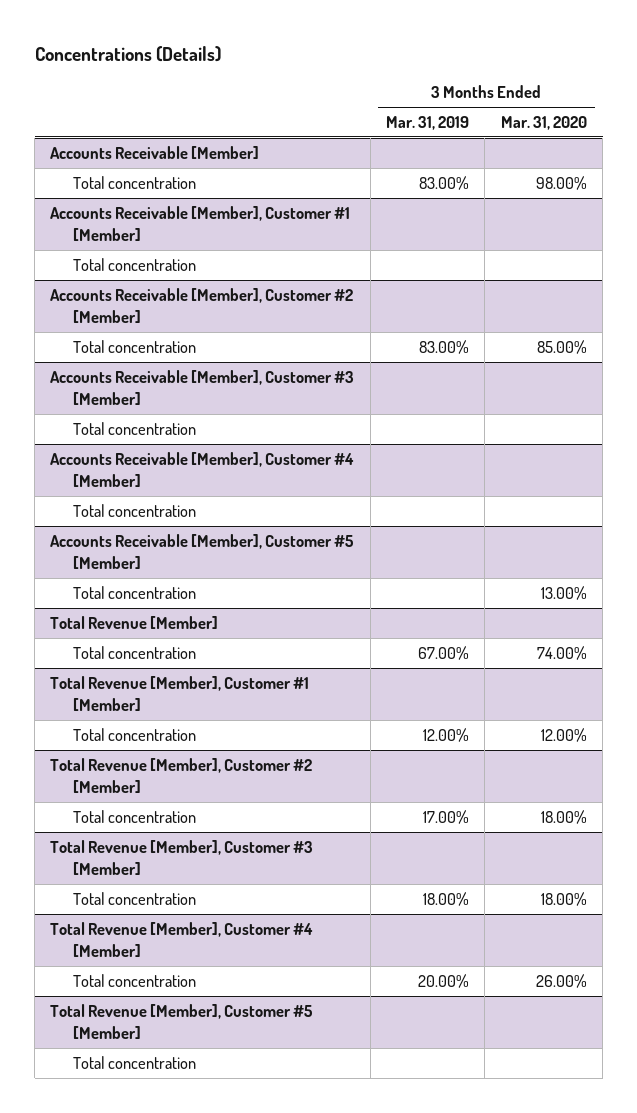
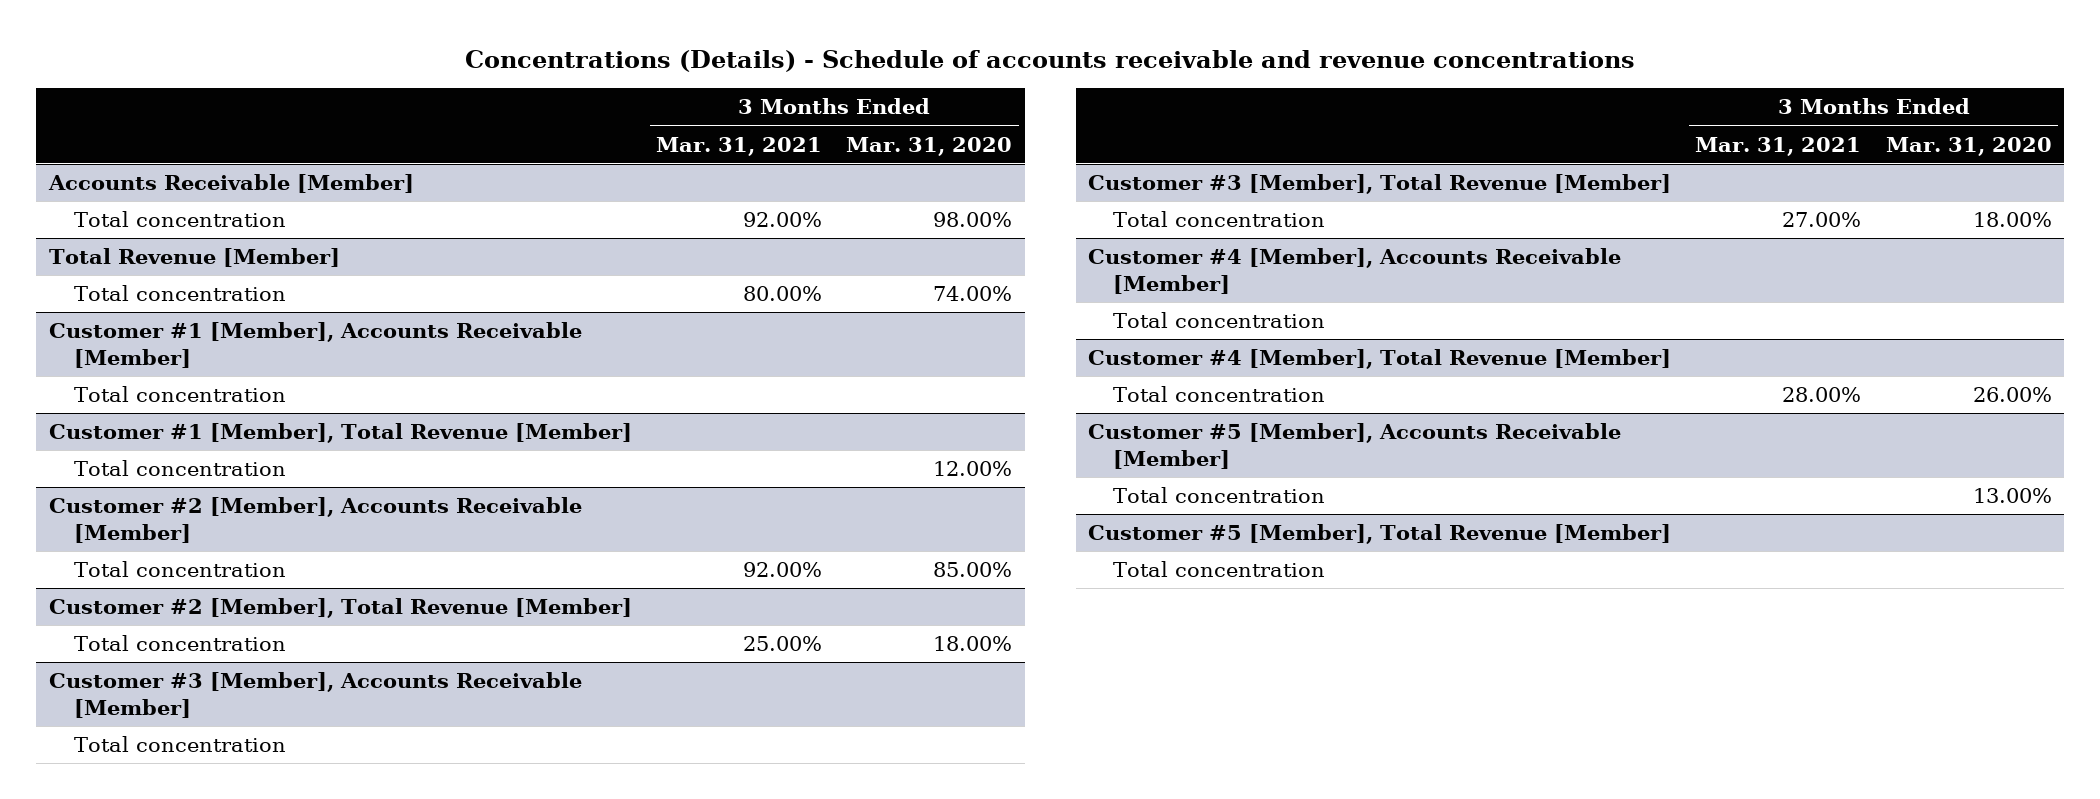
[34,45,221,62] Concentrations (Details) -> [465,49,1636,72] Concentrations (Details) - Schedule of accounts receivable and revenue concentrations
[386,116,470,131] Mar. 31, 2019 -> none
none -> [655,136,822,156] Mar. 31, 2021
[50,206,351,241] Accounts Receivable [Member], Customer #1 [Member] -> none
[72,258,196,272] Total concentration -> none
[50,288,354,323] Accounts Receivable [Member], Customer #2 [Member] -> none
[72,340,196,354] Total concentration -> none
[50,370,355,405] Accounts Receivable [Member], Customer #3 [Member] -> none
[72,422,196,436] Total concentration -> none
[50,452,355,487] Accounts Receivable [Member], Customer #4 [Member] -> none
[72,504,196,518] Total concentration -> none
[50,534,355,569] Accounts Receivable [Member], Customer #5 [Member] -> none
[72,586,196,600] Total concentration -> none
none -> [48,322,582,368] Customer #1 [Member], Accounts Receivable [Member]
none -> [74,386,287,403] Total concentration
[50,676,310,711] Total Revenue [Member], Customer #1 [Member] -> [48,423,632,444] Customer #1 [Member], Total Revenue [Member]
none -> [48,497,582,543] Customer #2 [Member], Accounts Receivable [Member]
none -> [74,561,287,578] Total concentration
[50,758,313,793] Total Revenue [Member], Customer #2 [Member] -> [48,598,632,619] Customer #2 [Member], Total Revenue [Member]
none -> [48,672,582,718] Customer #3 [Member], Accounts Receivable [Member]
none -> [74,736,287,753] Total concentration
[50,840,314,875] Total Revenue [Member], Customer #3 [Member] -> [1087,174,1671,195] Customer #3 [Member], Total Revenue [Member]
none -> [1087,248,1621,294] Customer #4 [Member], Accounts Receivable [Member]
none -> [1113,312,1326,329] Total concentration
[50,922,314,957] Total Revenue [Member], Customer #4 [Member] -> [1087,349,1671,370] Customer #4 [Member], Total Revenue [Member]
none -> [1087,423,1621,469] Customer #5 [Member], Accounts Receivable [Member]
none -> [1113,487,1326,504] Total concentration
[50,1004,314,1039] Total Revenue [Member], Customer #5 [Member] -> [1087,524,1671,545] Customer #5 [Member], Total Revenue [Member]

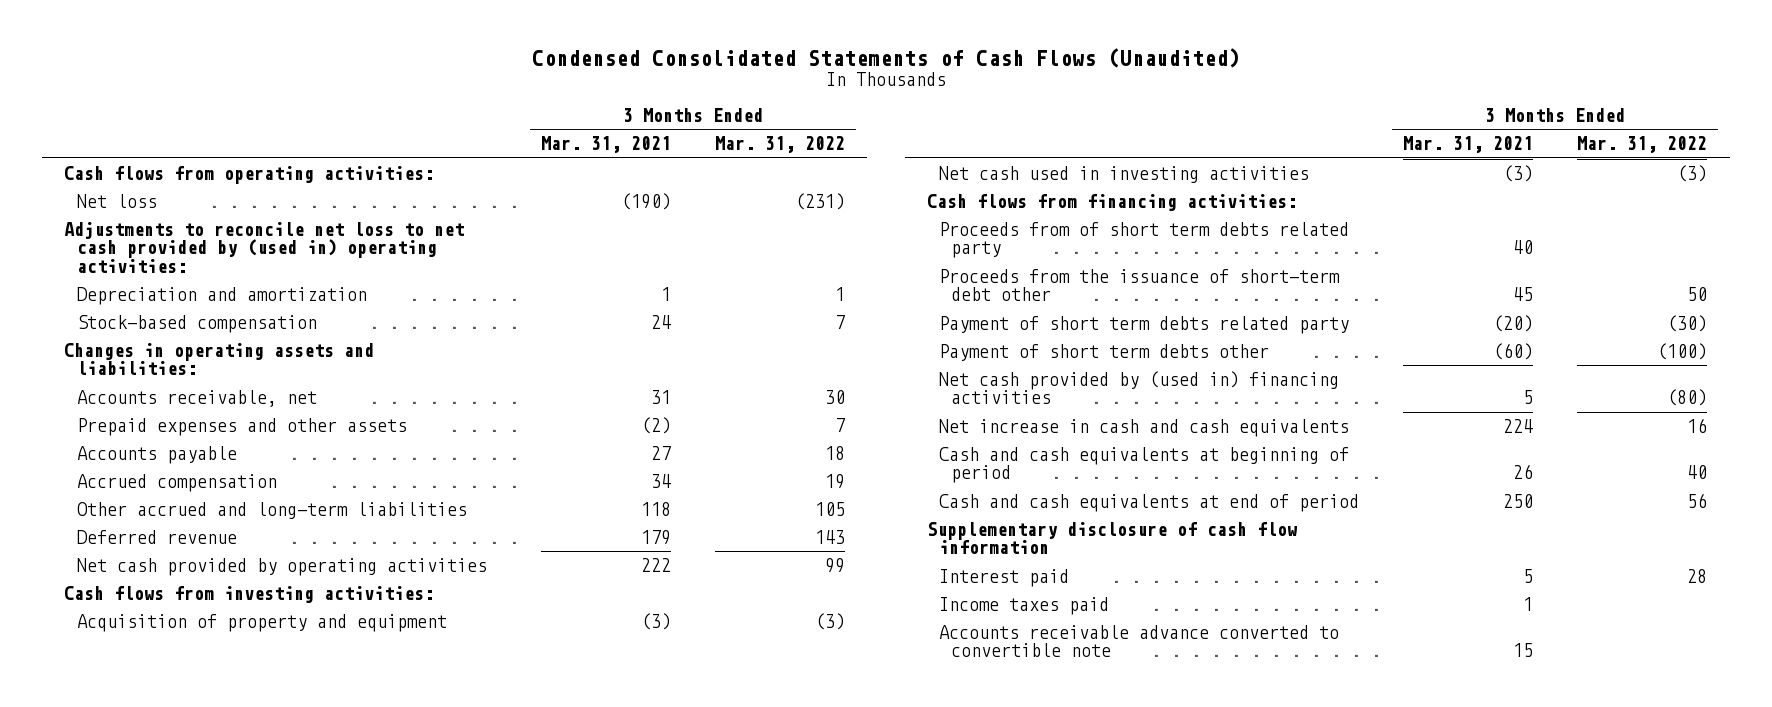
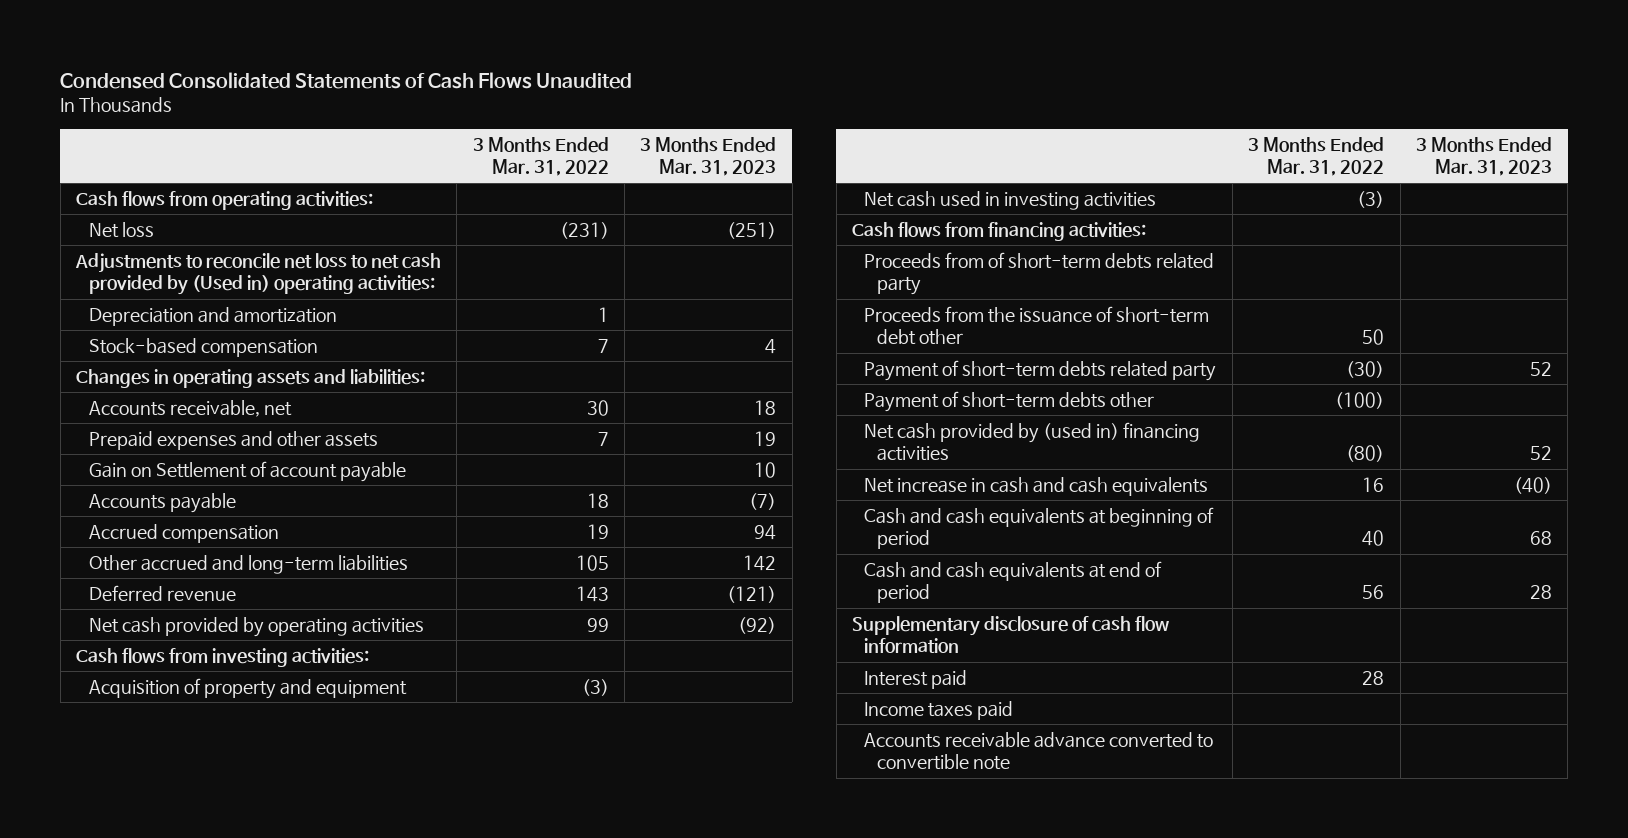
[531,47,1240,68] Condensed Consolidated Statements of Cash Flows (Unaudited) -> [60,71,633,89] Condensed Consolidated Statements of Cash Flows Unaudited
[540,136,671,154] Mar. 31, 2021 -> none
none -> [640,136,777,176] 3 Months Ended Mar. 31, 2023
[64,222,465,273] Adjustments to reconcile net loss to net cash provided by (used in) operating activities: -> [75,252,442,296] Adjustments to reconcile net loss to net cash provided by (Used in) operating activities:
none -> [88,460,406,482] Gain on Settlement of account payable
[939,222,1350,259] Proceeds from of short term debts related party -> [864,251,1215,296] Proceeds from of short-term debts related party
[939,316,1350,335] Payment of short term debts related party -> [864,359,1217,381] Payment of short-term debts related party
[939,344,1270,362] Payment of short term debts other -> [864,390,1155,412] Payment of short-term debts other

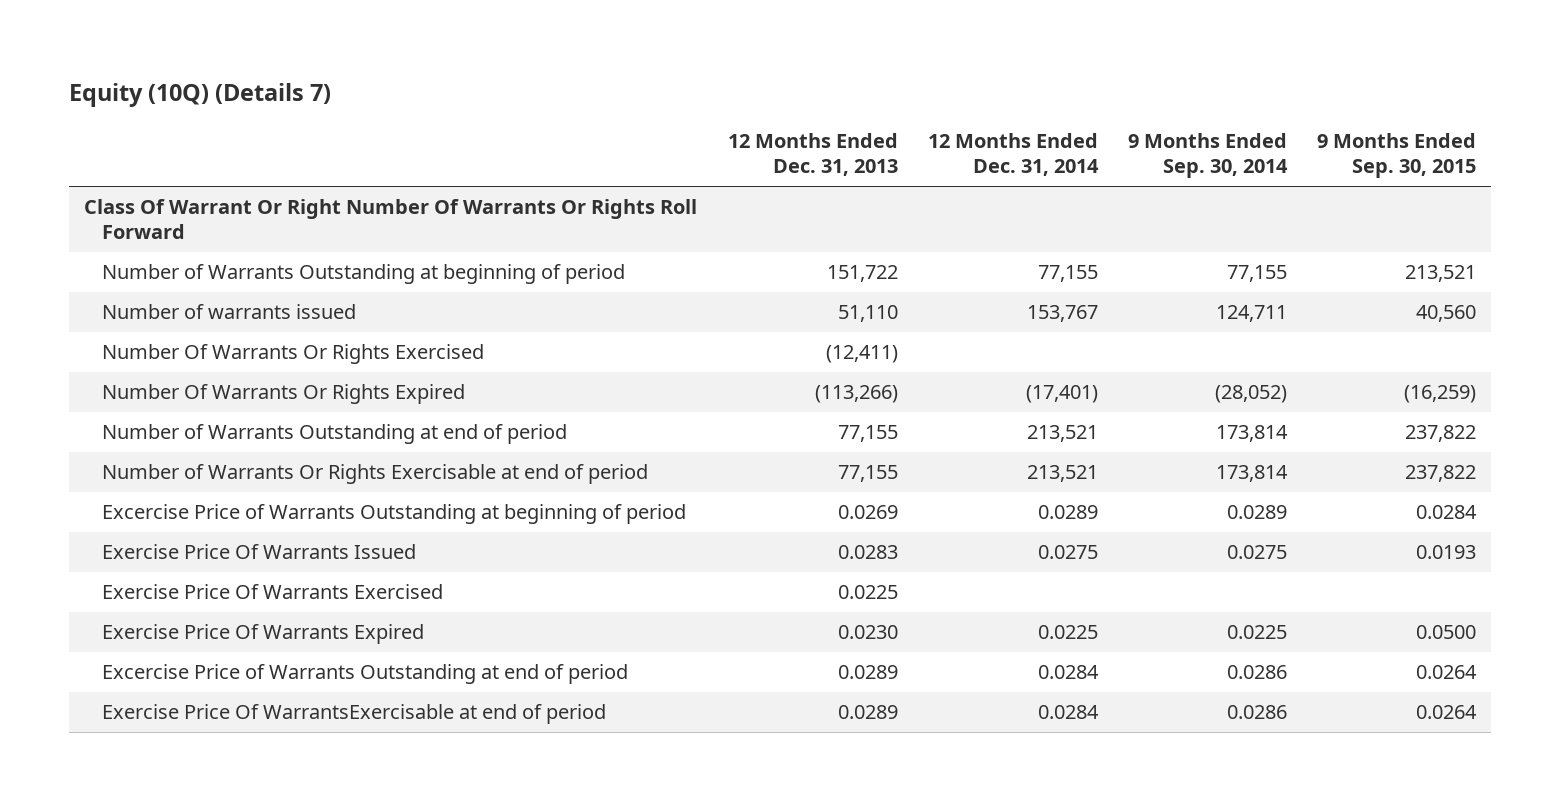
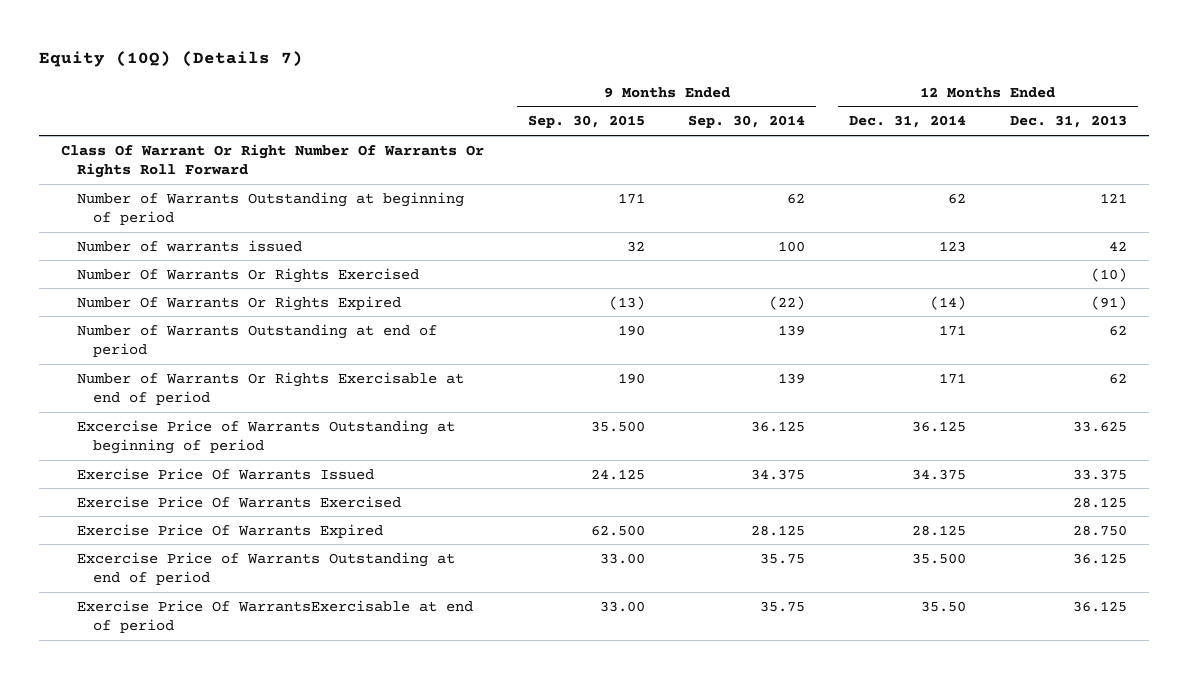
[826,265,898,283] 151,722 -> [1099,192,1127,203] 121
[1037,265,1098,283] 77,155 -> [948,192,967,204] 62
[1226,265,1287,283] 77,155 -> [787,192,806,204] 62
[1405,265,1477,283] 213,521 -> [617,192,645,204] 171
[837,305,898,323] 51,110 -> [1108,240,1127,251] 42
[1026,305,1098,323] 153,767 -> [939,240,967,252] 123
[1215,305,1287,323] 124,711 -> [778,240,806,252] 100
[1416,305,1477,323] 40,560 -> [626,240,645,252] 32
[825,345,898,364] (12,411) -> [1090,267,1127,282] (10)
[814,385,898,404] (113,266) -> [1090,295,1127,310] (91)
[1025,385,1098,404] (17,401) -> [930,295,967,310] (14)
[1214,385,1287,404] (28,052) -> [769,295,806,310] (22)
[1404,385,1477,404] (16,259) -> [608,295,645,310] (13)
[837,425,898,443] 77,155 -> [1108,324,1127,336] 62
[1026,425,1098,443] 213,521 -> [939,324,967,336] 171
[1215,425,1288,443] 173,814 -> [778,324,806,336] 139
[1405,425,1477,443] 237,822 -> [617,324,645,336] 190
[837,465,898,483] 77,155 -> [1108,372,1127,384] 62
[1026,465,1098,483] 213,521 -> [939,372,967,384] 171
[1215,465,1288,483] 173,814 -> [778,372,806,384] 139
[1405,465,1477,483] 237,822 -> [617,372,645,384] 190
[837,505,898,520] 0.0269 -> [1072,420,1127,432] 33.625
[1037,505,1098,520] 0.0289 -> [912,420,967,432] 36.125
[1226,505,1287,520] 0.0289 -> [751,420,806,432] 36.125
[1416,505,1478,520] 0.0284 -> [590,420,645,432] 35.500
[837,545,898,560] 0.0283 -> [1072,468,1127,480] 33.375
[1037,545,1098,560] 0.0275 -> [912,468,967,480] 34.375
[1226,545,1287,560] 0.0275 -> [751,468,806,480] 34.375
[1416,545,1477,560] 0.0193 -> [590,468,645,480] 24.125
[837,585,898,600] 0.0225 -> [1072,496,1127,508] 28.125
[837,625,898,640] 0.0230 -> [1072,524,1127,536] 28.750
[1037,625,1098,640] 0.0225 -> [912,524,967,536] 28.125
[1226,625,1287,640] 0.0225 -> [751,524,806,536] 28.125
[1416,625,1477,640] 0.0500 -> [590,524,645,536] 62.500
[837,665,898,680] 0.0289 -> [1072,552,1127,564] 36.125
[1037,665,1099,680] 0.0284 -> [912,552,967,564] 35.500
[1226,665,1287,680] 0.0286 -> [760,552,806,564] 35.75
[1416,665,1478,680] 0.0264 -> [599,552,645,564] 33.00
[837,705,898,720] 0.0289 -> [1072,600,1127,612] 36.125
[1037,705,1099,720] 0.0284 -> [921,600,967,612] 35.50
[1226,705,1287,720] 0.0286 -> [760,600,806,612] 35.75
[1416,705,1478,720] 0.0264 -> [599,600,645,612] 33.00

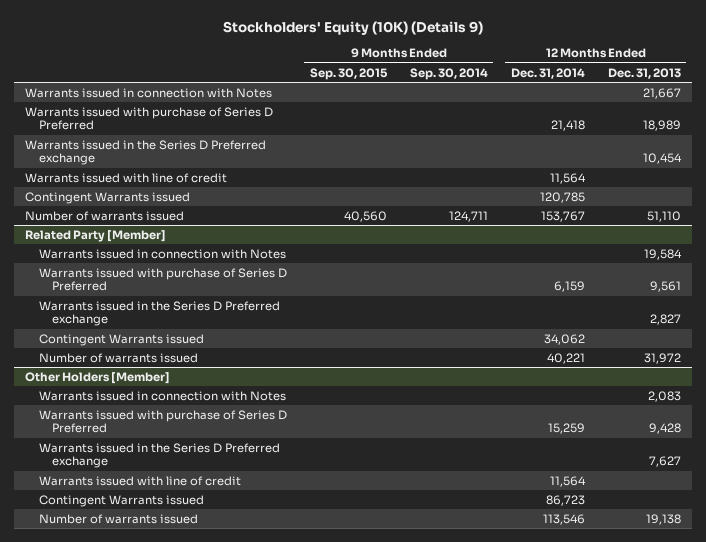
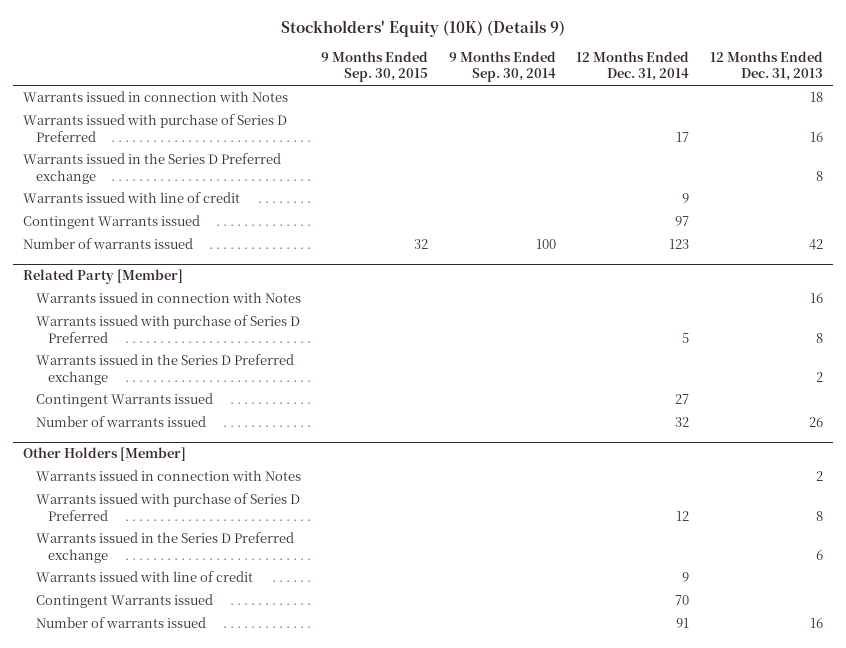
[642,87,681,99] 21,667 -> [809,92,823,103] 18
[550,120,585,132] 21,418 -> [676,131,690,142] 17
[642,120,681,132] 18,989 -> [809,131,823,142] 16
[642,153,682,165] 10,454 -> [815,170,823,181] 8
[549,172,586,184] 11,564 -> [682,193,690,204] 9
[539,191,585,203] 120,785 -> [675,216,690,227] 97
[343,210,387,222] 40,560 -> [414,239,429,250] 32
[448,210,488,222] 124,711 -> [535,239,556,250] 100
[540,210,585,222] 153,767 -> [669,239,690,250] 123
[646,210,681,222] 51,110 -> [808,239,823,251] 42
[643,248,682,260] 19,584 -> [809,293,823,304] 16
[553,281,585,293] 6,159 -> [682,332,690,343] 5
[649,281,681,293] 9,561 -> [815,332,823,343] 8
[649,314,681,326] 2,827 -> [815,371,823,382] 2
[543,333,585,345] 34,062 -> [675,394,690,405] 27
[546,352,585,364] 40,221 -> [675,417,690,428] 32
[643,352,681,364] 31,972 -> [808,417,823,428] 26
[647,390,681,402] 2,083 -> [815,471,823,482] 2
[547,423,585,435] 15,259 -> [676,510,690,521] 12
[648,423,681,435] 9,428 -> [815,510,823,521] 8
[648,456,681,468] 7,627 -> [815,549,823,560] 6
[549,475,586,487] 11,564 -> [682,572,690,583] 9
[545,494,585,506] 86,723 -> [675,595,690,606] 70
[542,513,585,525] 113,546 -> [676,618,690,629] 91
[645,513,681,525] 19,138 -> [809,618,823,629] 16

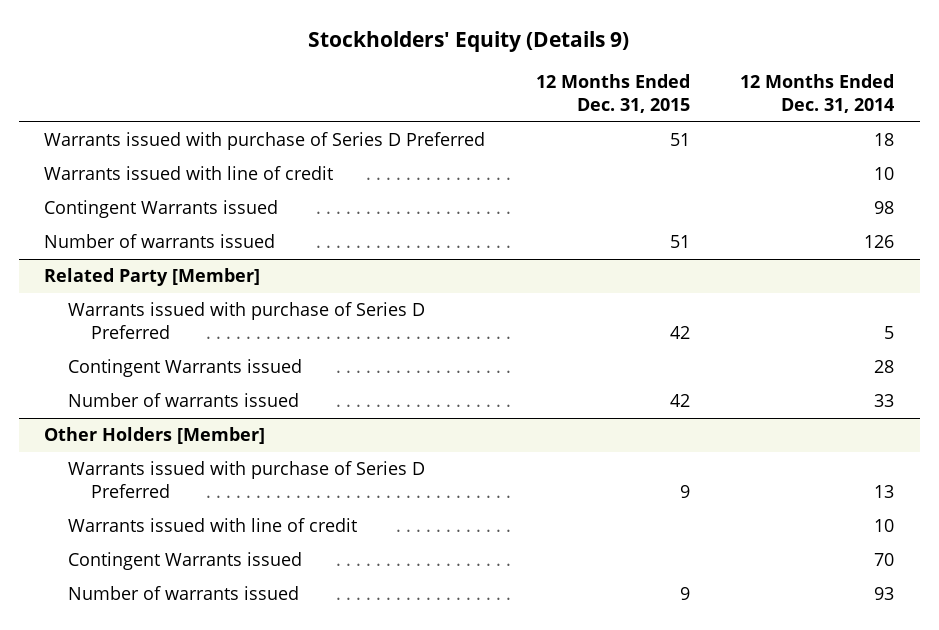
[280,19,565,37] Stockholders' Equity (10K) (Details 9) -> [308,30,630,52] Stockholders' Equity (Details 9)
[321,50,429,83] 9 Months Ended Sep. 30, 2015 -> none
[448,50,556,83] 9 Months Ended Sep. 30, 2014 -> none
[709,50,823,82] 12 Months Ended Dec. 31, 2013 -> none
none -> [535,74,690,113] 12 Months Ended Dec. 31, 2015
[23,91,289,103] Warrants issued in connection with Notes -> none
[23,153,282,184] Warrants issued in the Series D Preferred exchange -> none
[676,131,690,142] 17 -> [874,133,895,147] 18
[682,193,690,204] 9 -> [874,167,895,181] 10
[675,216,690,227] 97 -> [874,201,895,215] 98
[669,239,690,250] 123 -> [864,235,895,249] 126
[35,292,301,304] Warrants issued in connection with Notes -> none
[35,354,294,385] Warrants issued in the Series D Preferred exchange -> none
[675,394,690,405] 27 -> [874,360,895,374] 28
[675,417,690,428] 32 -> [874,394,895,408] 33
[35,470,301,482] Warrants issued in connection with Notes -> none
[35,532,294,563] Warrants issued in the Series D Preferred exchange -> none
[676,510,690,521] 12 -> [874,485,895,499] 13
[682,572,690,583] 9 -> [874,519,895,533] 10
[676,618,690,629] 91 -> [874,587,895,601] 93

